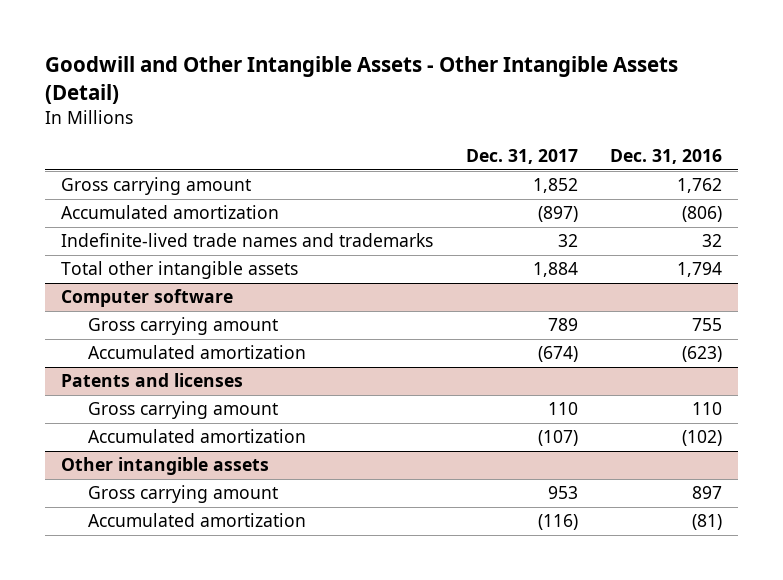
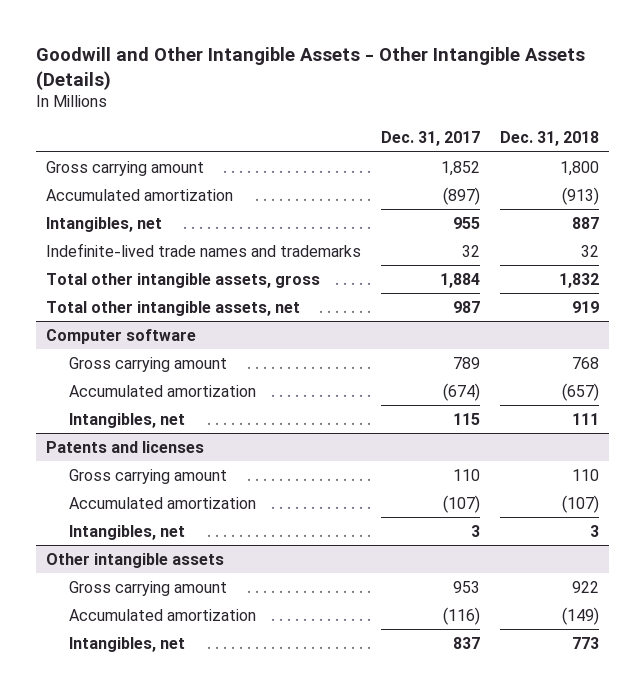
[45,56,679,104] Goodwill and Other Intangible Assets - Other Intangible Assets (Detail) -> [35,46,585,90] Goodwill and Other Intangible Assets - Other Intangible Assets (Details)
[610,148,723,164] Dec. 31, 2016 -> none
none -> [499,131,599,147] Dec. 31, 2018
none -> [45,216,162,232] Intangibles, net
[61,261,299,280] Total other intangible assets -> [45,272,320,288] Total other intangible assets, gross
none -> [45,300,300,316] Total other intangible assets, net
none -> [69,412,186,428] Intangibles, net
none -> [69,524,186,540] Intangibles, net
none -> [69,636,186,652] Intangibles, net

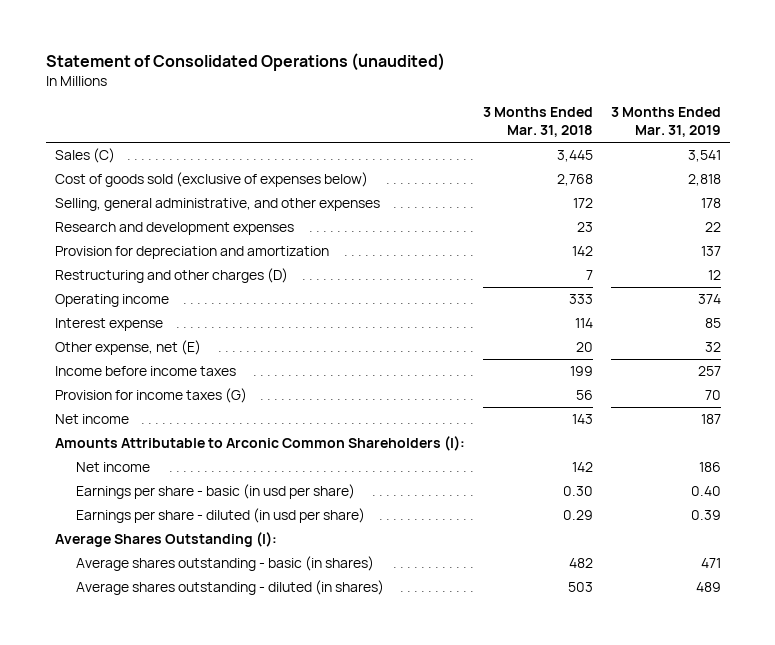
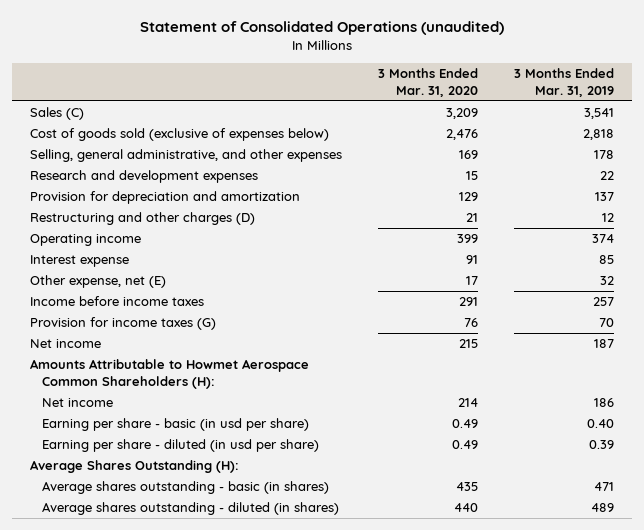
[482,107,593,138] 3 Months Ended Mar. 31, 2018 -> none
none -> [378,68,479,98] 3 Months Ended Mar. 31, 2020
[54,436,465,452] Amounts Attributable to Arconic Common Shareholders (I): -> [30,359,310,390] Amounts Attributable to Howmet Aerospace Common Shareholders (H):
[75,484,355,500] Earnings per share - basic (in usd per share) -> [41,418,309,432] Earning per share - basic (in usd per share)
[75,508,365,524] Earnings per share - diluted (in usd per share) -> [41,439,319,453] Earning per share - diluted (in usd per share)
[54,532,277,548] Average Shares Outstanding (I): -> [30,460,240,474] Average Shares Outstanding (H):

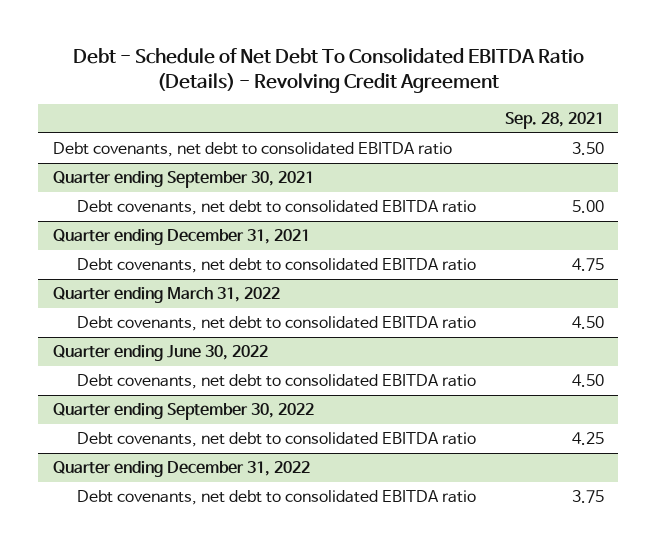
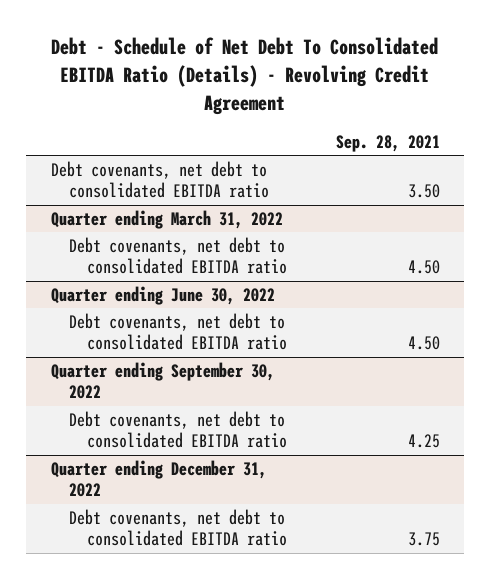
[52,171,314,189] Quarter ending September 30, 2021 -> none
[77,200,477,216] Debt covenants, net debt to consolidated EBITDA ratio -> none
[52,229,310,246] Quarter ending December 31, 2021 -> none
[77,258,477,274] Debt covenants, net debt to consolidated EBITDA ratio -> none

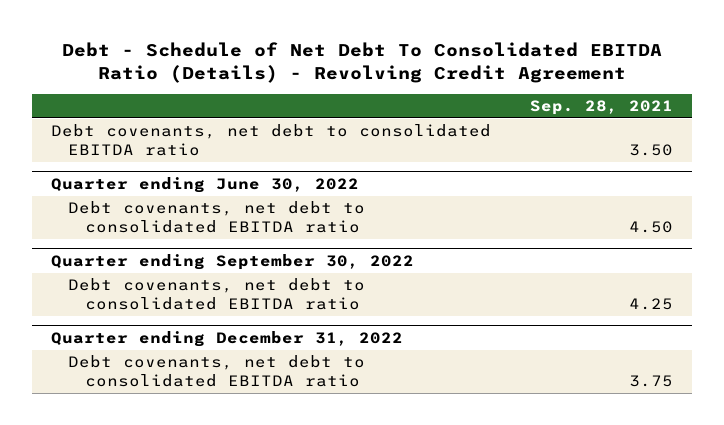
[50,209,283,229] Quarter ending March 31, 2022 -> none
[68,236,288,275] Debt covenants, net debt to consolidated EBITDA ratio -> none

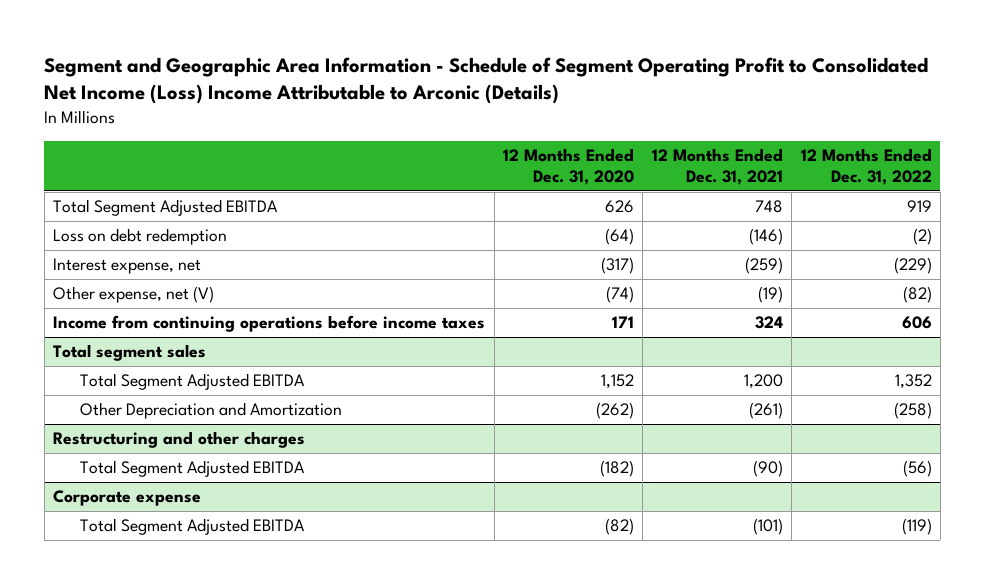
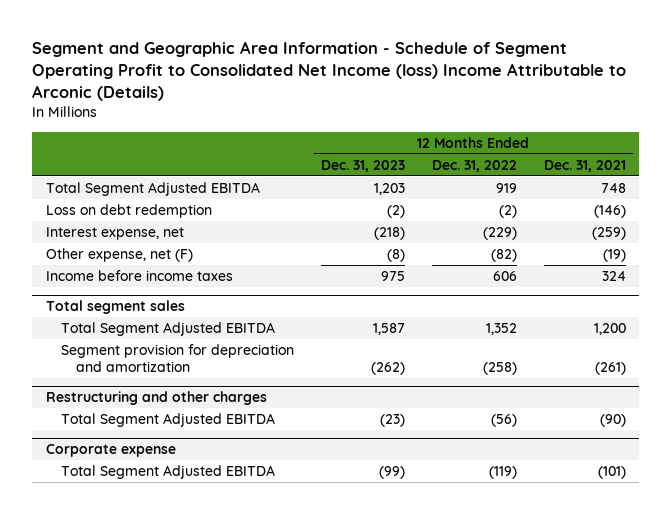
[44,56,929,105] Segment and Geographic Area Information - Schedule of Segment Operating Profit to Consolidated Net Income (Loss) Income Attributable to Arconic (Details) -> [32,41,627,102] Segment and Geographic Area Information - Schedule of Segment Operating Profit to Consolidated Net Income (loss) Income Attributable to Arconic (Details)
[502,148,634,185] 12 Months Ended Dec. 31, 2020 -> none
none -> [321,159,406,172] Dec. 31, 2023
[53,286,215,304] Other expense, net (V) -> [45,248,193,263] Other expense, net (F)
[53,315,486,333] Income from continuing operations before income taxes -> [45,270,233,282] Income before income taxes
[79,402,342,420] Other Depreciation and Amortization -> [61,344,295,372] Segment provision for depreciation and amortization

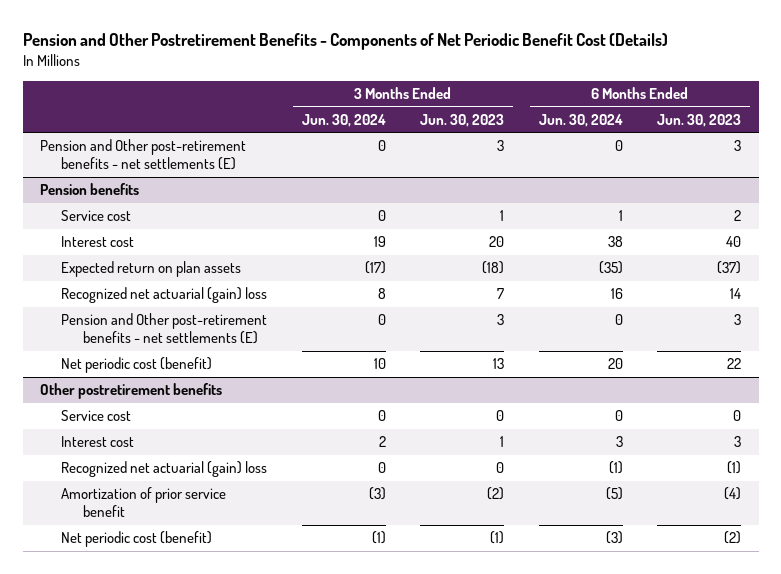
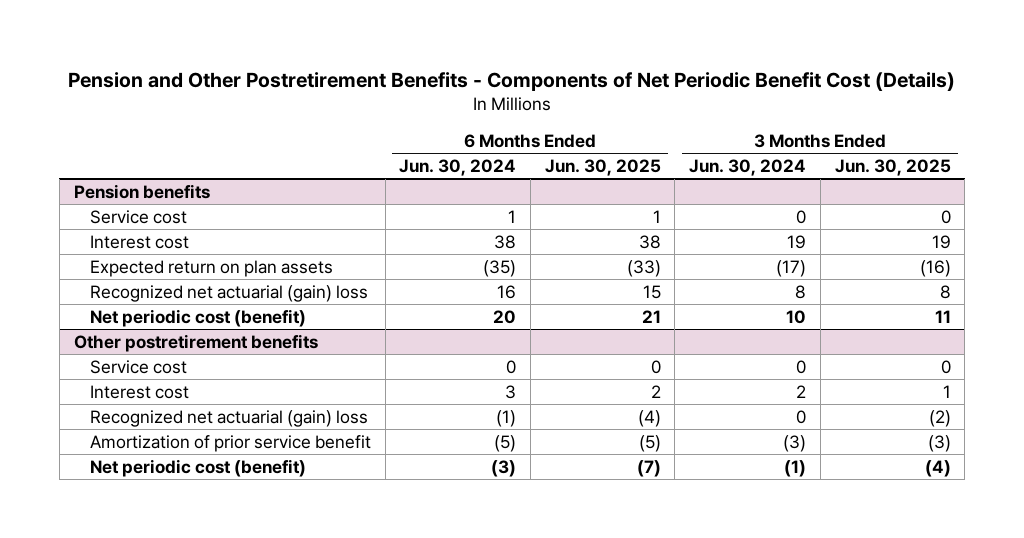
[420,113,505,127] Jun. 30, 2023 -> none
[657,113,742,127] Jun. 30, 2023 -> none
none -> [544,158,661,176] Jun. 30, 2025
none -> [834,158,951,176] Jun. 30, 2025
[40,139,247,171] Pension and Other post-retirement benefits - net settlements (E) -> none
[61,313,268,345] Pension and Other post-retirement benefits - net settlements (E) -> none

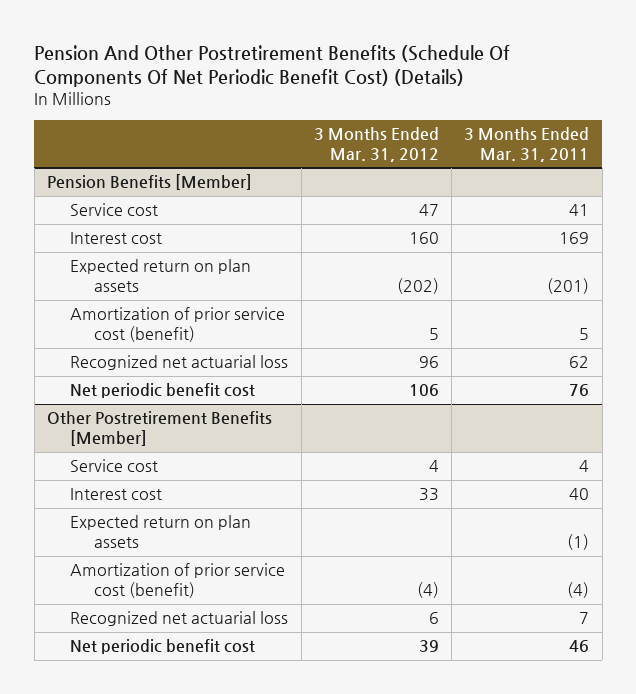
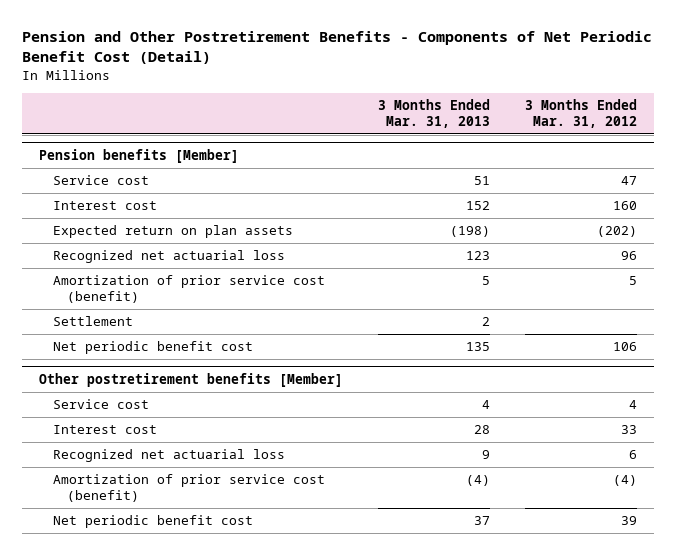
[34,44,511,87] Pension And Other Postretirement Benefits (Schedule Of Components Of Net Periodic Benefit Cost) (Details) -> [21,30,652,65] Pension and Other Postretirement Benefits - Components of Net Periodic Benefit Cost (Detail)
[464,127,590,162] 3 Months Ended Mar. 31, 2011 -> none
none -> [377,98,490,128] 3 Months Ended Mar. 31, 2013
[47,174,253,191] Pension Benefits [Member] -> [39,149,240,164] Pension benefits [Member]
[70,307,286,343] Amortization of prior service cost (benefit) -> none
none -> [52,275,325,303] Amortization of prior service cost (benefit)
none -> [52,316,133,327] Settlement
[47,411,273,447] Other Postretirement Benefits [Member] -> [39,373,344,388] Other postretirement benefits [Member]
[70,515,252,549] Expected return on plan assets -> none
[70,563,286,599] Amortization of prior service cost (benefit) -> none
none -> [52,474,325,502] Amortization of prior service cost (benefit)

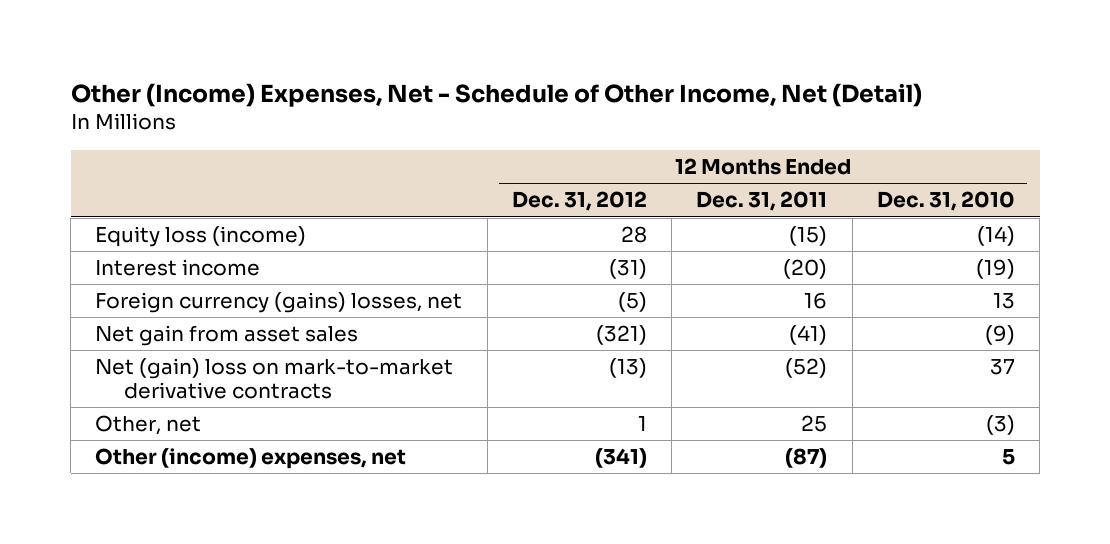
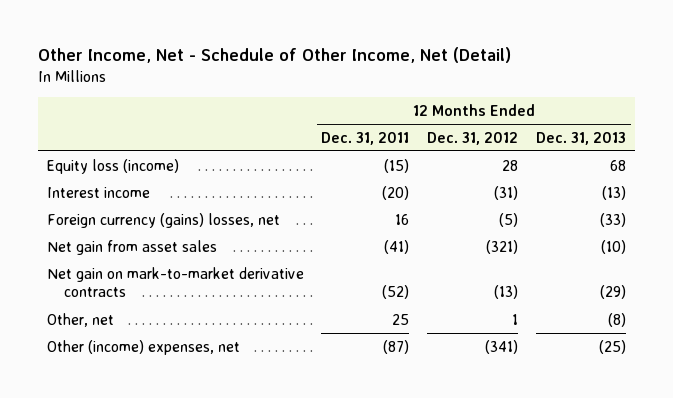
[70,83,922,108] Other (Income) Expenses, Net - Schedule of Other Income, Net (Detail) -> [37,47,511,64] Other Income, Net - Schedule of Other Income, Net (Detail)
[876,191,1015,212] Dec. 31, 2010 -> none
none -> [536,131,627,145] Dec. 31, 2013
[95,358,454,399] Net (gain) loss on mark-to-market derivative contracts -> [46,266,304,298] Net gain on mark-to-market derivative contracts

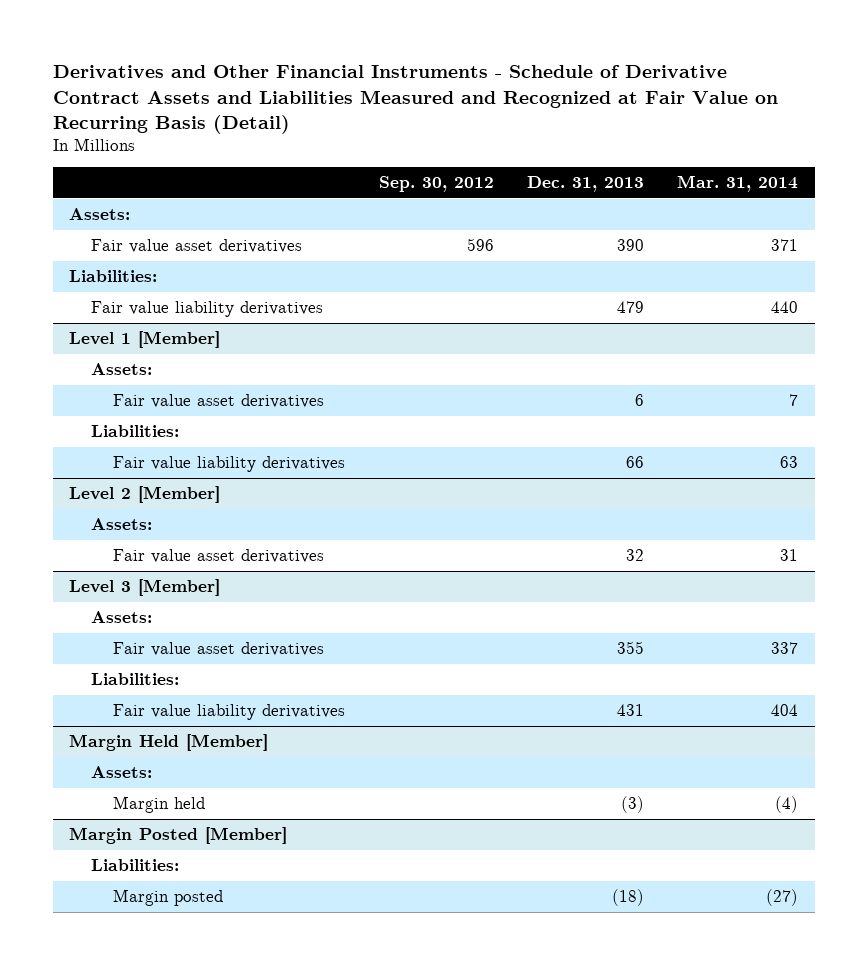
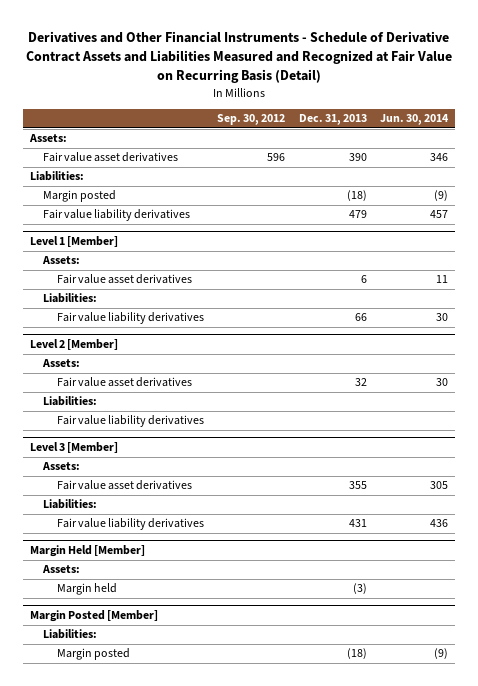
[677,175,799,193] Mar. 31, 2014 -> none
none -> [380,114,450,126] Jun. 30, 2014
none -> [43,190,117,203] Margin posted
none -> [43,396,98,407] Liabilities:
none -> [56,415,204,428] Fair value liability derivatives

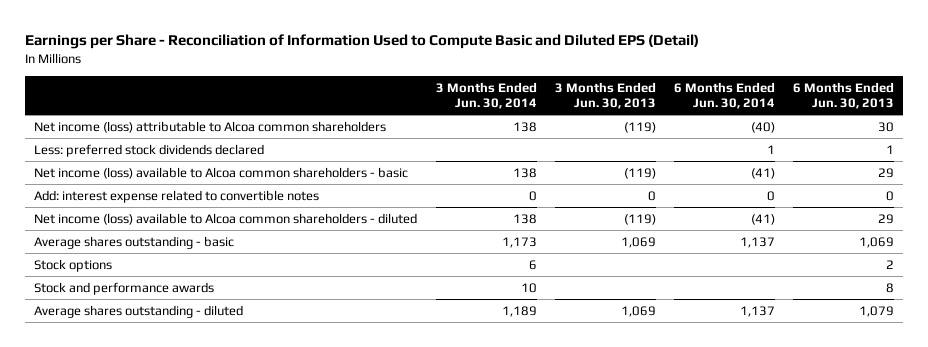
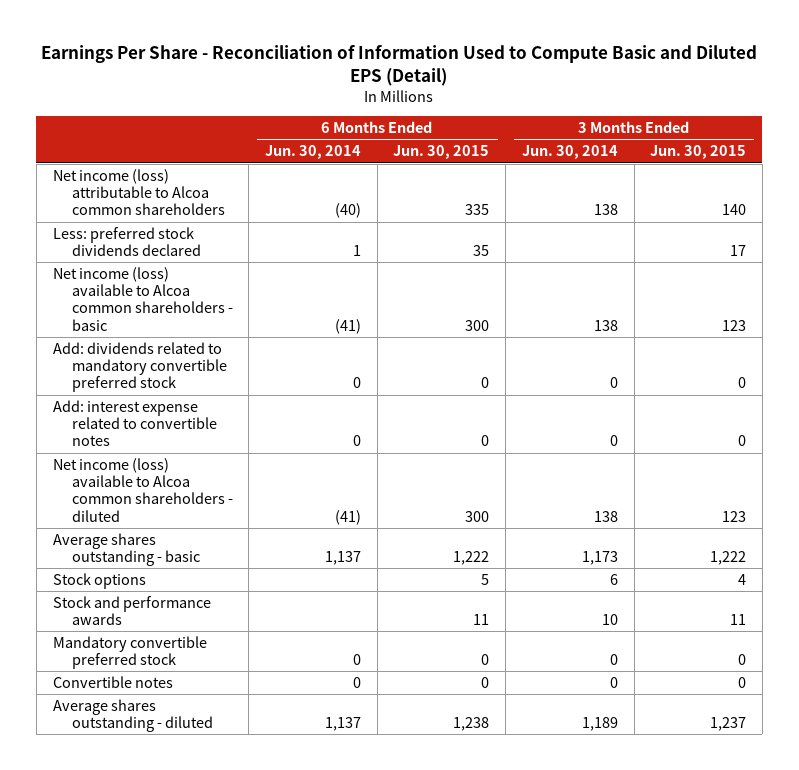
[25,34,700,50] Earnings per Share - Reconciliation of Information Used to Compute Basic and Diluted EPS (Detail) -> [41,45,758,86] Earnings Per Share - Reconciliation of Information Used to Compute Basic and Diluted EPS (Detail)
[554,81,656,109] 3 Months Ended Jun. 30, 2013 -> none
[792,81,894,109] 6 Months Ended Jun. 30, 2013 -> none
none -> [393,145,490,160] Jun. 30, 2015
none -> [650,145,747,160] Jun. 30, 2015
none -> [52,341,227,393] Add: dividends related to mandatory convertible preferred stock
none -> [52,635,207,670] Mandatory convertible preferred stock
none -> [52,675,173,688] Convertible notes

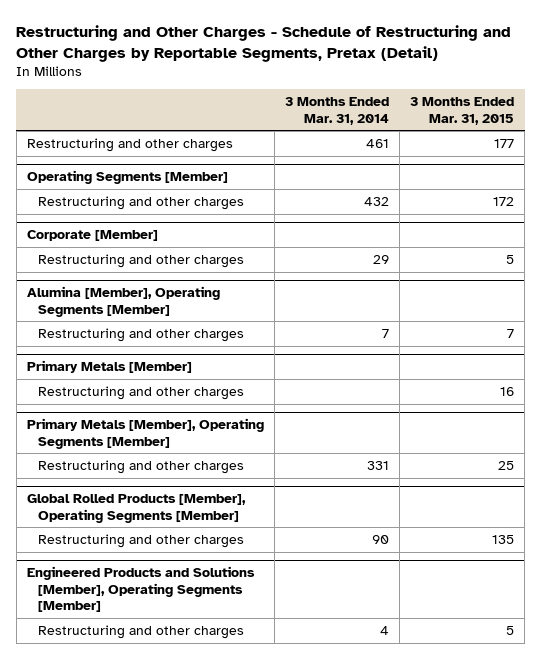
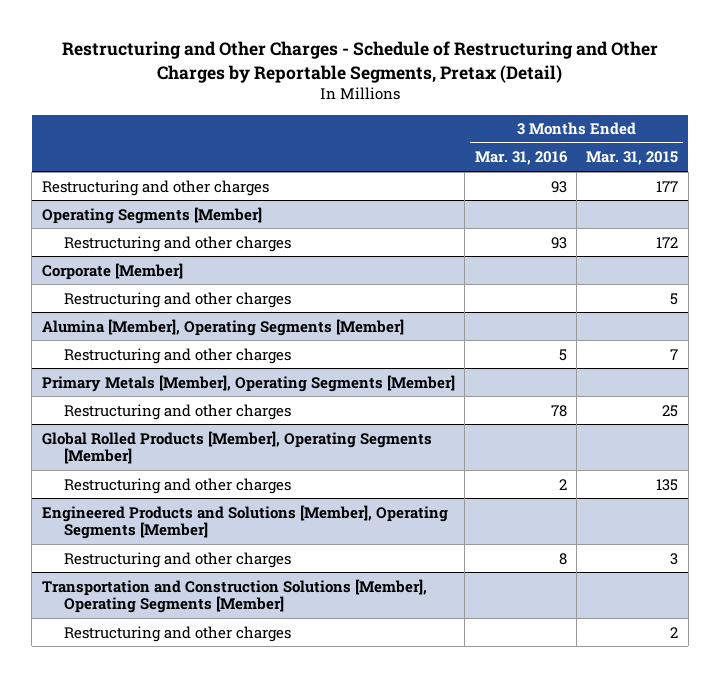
[285,97,390,125] 3 Months Ended Mar. 31, 2014 -> none
none -> [474,151,568,166] Mar. 31, 2016
[26,360,192,374] Primary Metals [Member] -> none
[38,385,245,400] Restructuring and other charges -> none
[506,625,515,635] 5 -> [670,552,679,565] 3
none -> [41,578,427,614] Transportation and Construction Solutions [Member], Operating Segments [Member]
none -> [63,625,291,642] Restructuring and other charges

